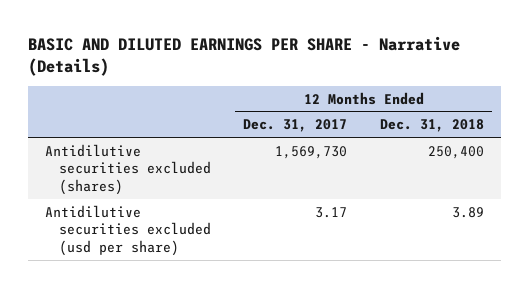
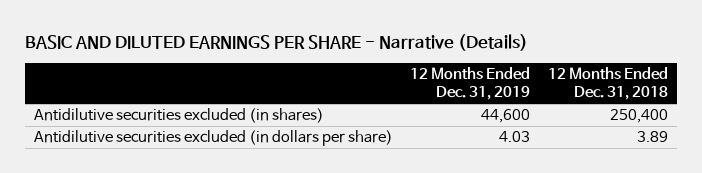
[243,119,348,133] Dec. 31, 2017 -> none
none -> [410,67,531,101] 12 Months Ended Dec. 31, 2019
[44,143,211,195] Antidilutive securities excluded (shares) -> [33,108,324,124] Antidilutive securities excluded (in shares)
[44,204,211,256] Antidilutive securities excluded (usd per share) -> [33,130,393,147] Antidilutive securities excluded (in dollars per share)

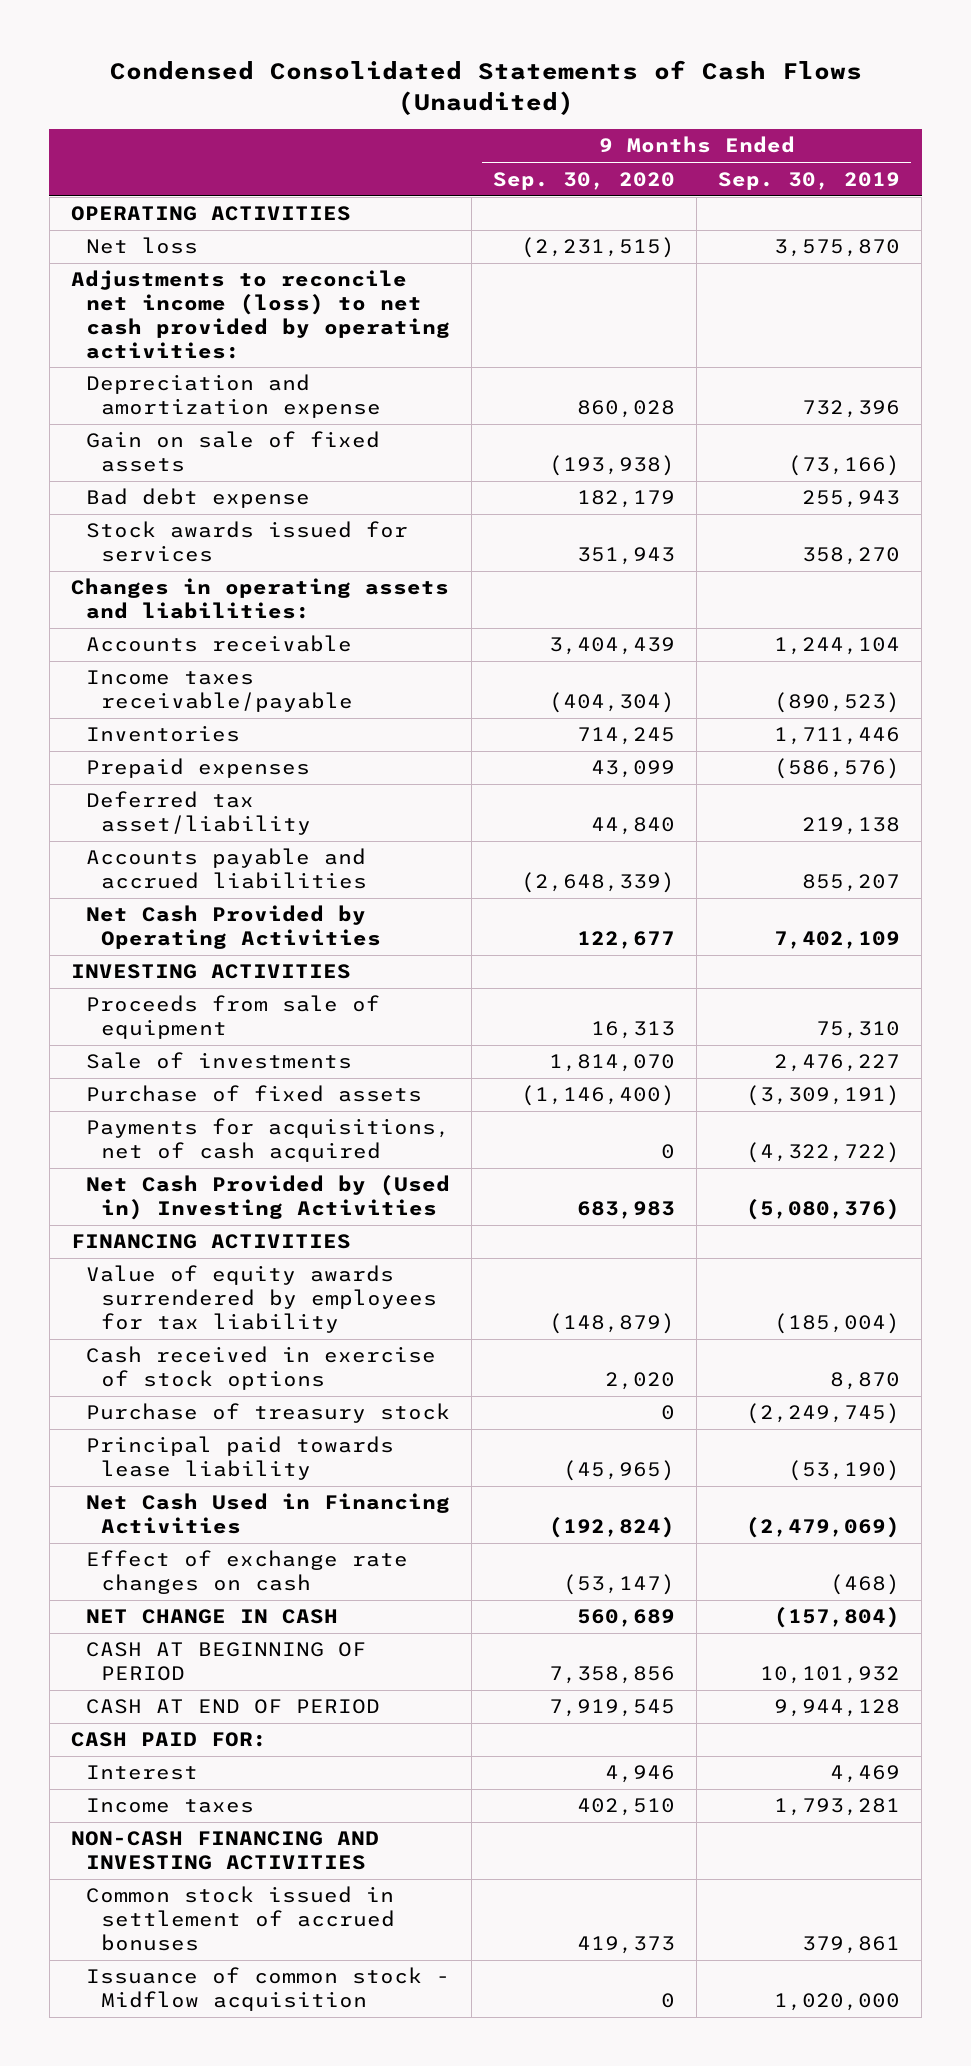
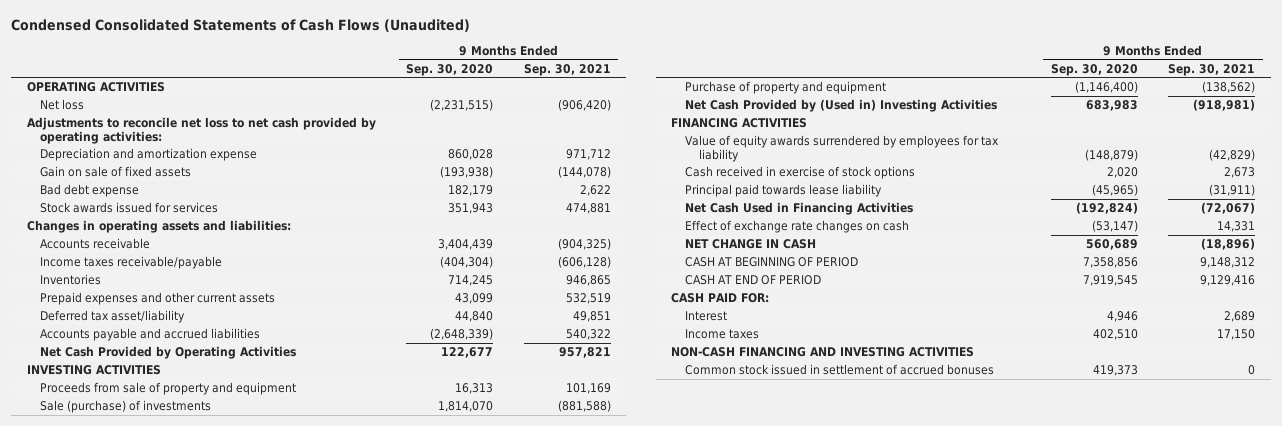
[718,171,901,190] Sep. 30, 2019 -> none
none -> [523,63,611,76] Sep. 30, 2021
[70,270,451,359] Adjustments to reconcile net income (loss) to net cash provided by operating activities: -> [26,117,376,144] Adjustments to reconcile net loss to net cash provided by operating activities:
[86,758,311,779] Prepaid expenses -> [40,292,276,306] Prepaid expenses and other current assets
[86,1118,451,1163] Payments for acquisitions, net of cash acquired -> none
[86,995,381,1040] Proceeds from sale of equipment -> [40,382,297,396] Proceeds from sale of property and equipment
[86,1052,353,1070] Sale of investments -> [40,400,212,414] Sale (purchase) of investments
[86,1085,423,1103] Purchase of fixed assets -> [685,81,887,95] Purchase of property and equipment
[86,1403,451,1424] Purchase of treasury stock -> none
[86,1967,451,2012] Issuance of common stock - Midflow acquisition -> none

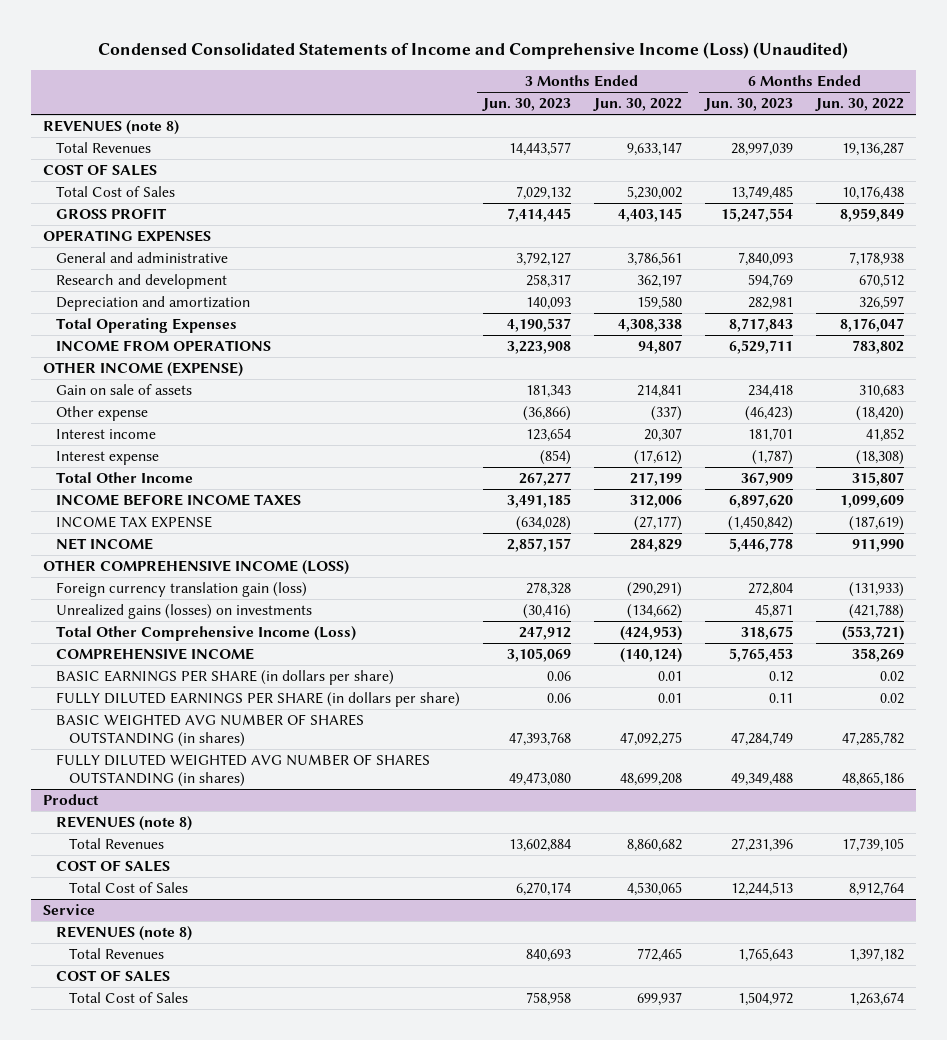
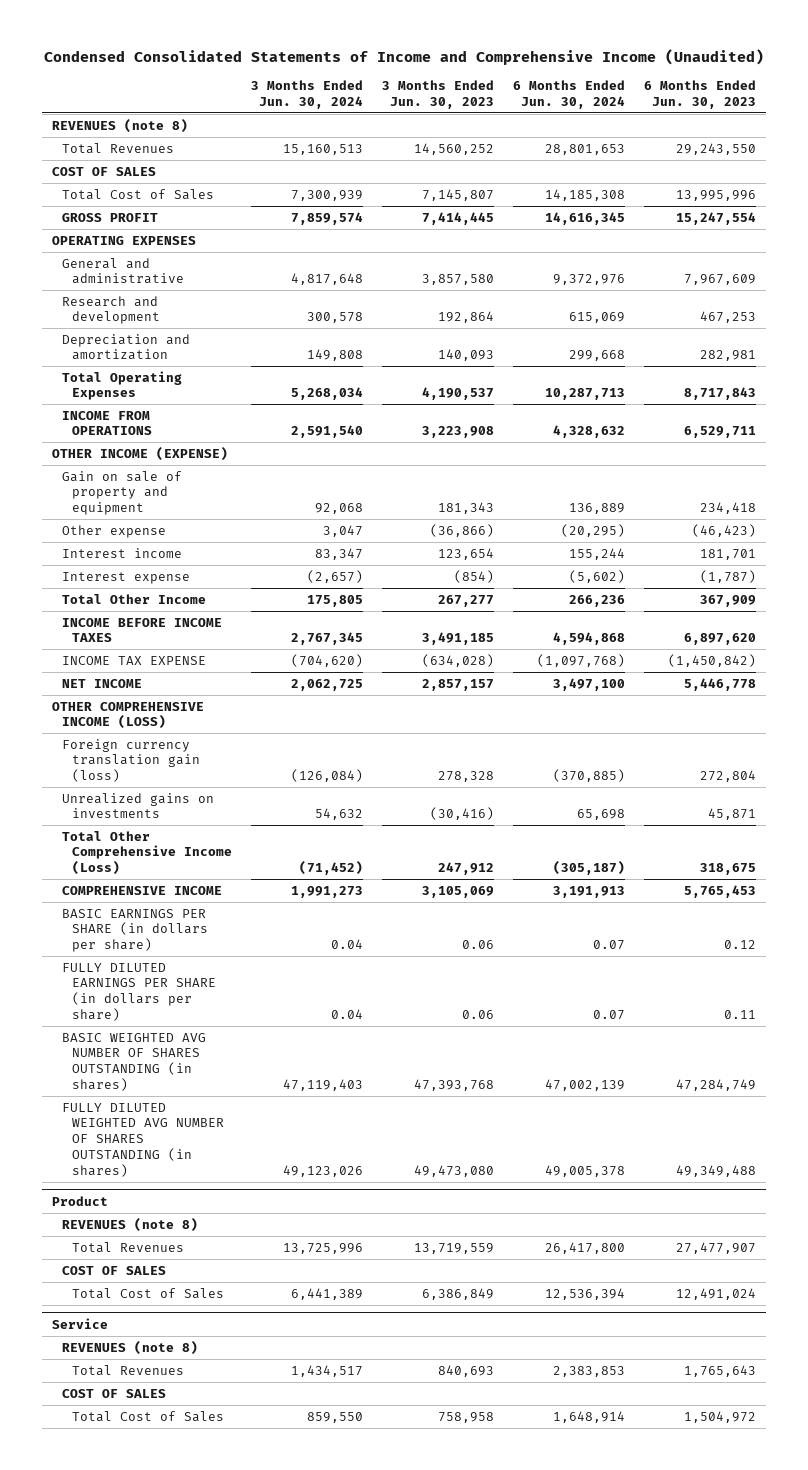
[98,41,849,59] Condensed Consolidated Statements of Income and Comprehensive Income (Loss) (Unaudited) -> [43,48,764,65] Condensed Consolidated Statements of Income and Comprehensive Income (Unaudited)
[592,98,682,112] Jun. 30, 2022 -> none
[815,98,905,112] Jun. 30, 2022 -> none
none -> [251,80,364,109] 3 Months Ended Jun. 30, 2024
none -> [513,80,626,109] 6 Months Ended Jun. 30, 2024
[508,141,571,156] 14,443,577 -> [414,142,495,155] 14,560,252
[731,141,794,156] 28,997,039 -> [676,142,757,155] 29,243,550
[515,185,571,200] 7,029,132 -> [422,188,495,201] 7,145,807
[731,185,794,200] 13,749,485 -> [676,189,757,201] 13,995,996
[515,251,571,266] 3,792,127 -> [422,274,495,286] 3,857,580
[738,251,794,266] 7,840,093 -> [684,274,757,286] 7,967,609
[525,273,571,288] 258,317 -> [438,311,495,324] 192,864
[748,273,794,288] 594,769 -> [700,311,757,324] 467,253
[55,383,192,395] Gain on sale of assets -> [62,470,183,516] Gain on sale of property and equipment
[55,603,312,619] Unrealized gains (losses) on investments -> [62,792,215,819] Unrealized gains on investments
[508,838,571,852] 13,602,884 -> [414,1242,495,1254] 13,719,559
[731,837,794,852] 27,231,396 -> [676,1241,757,1254] 27,477,907
[515,881,571,896] 6,270,174 -> [422,1287,495,1300] 6,386,849
[731,881,794,896] 12,244,513 -> [676,1287,757,1300] 12,491,024

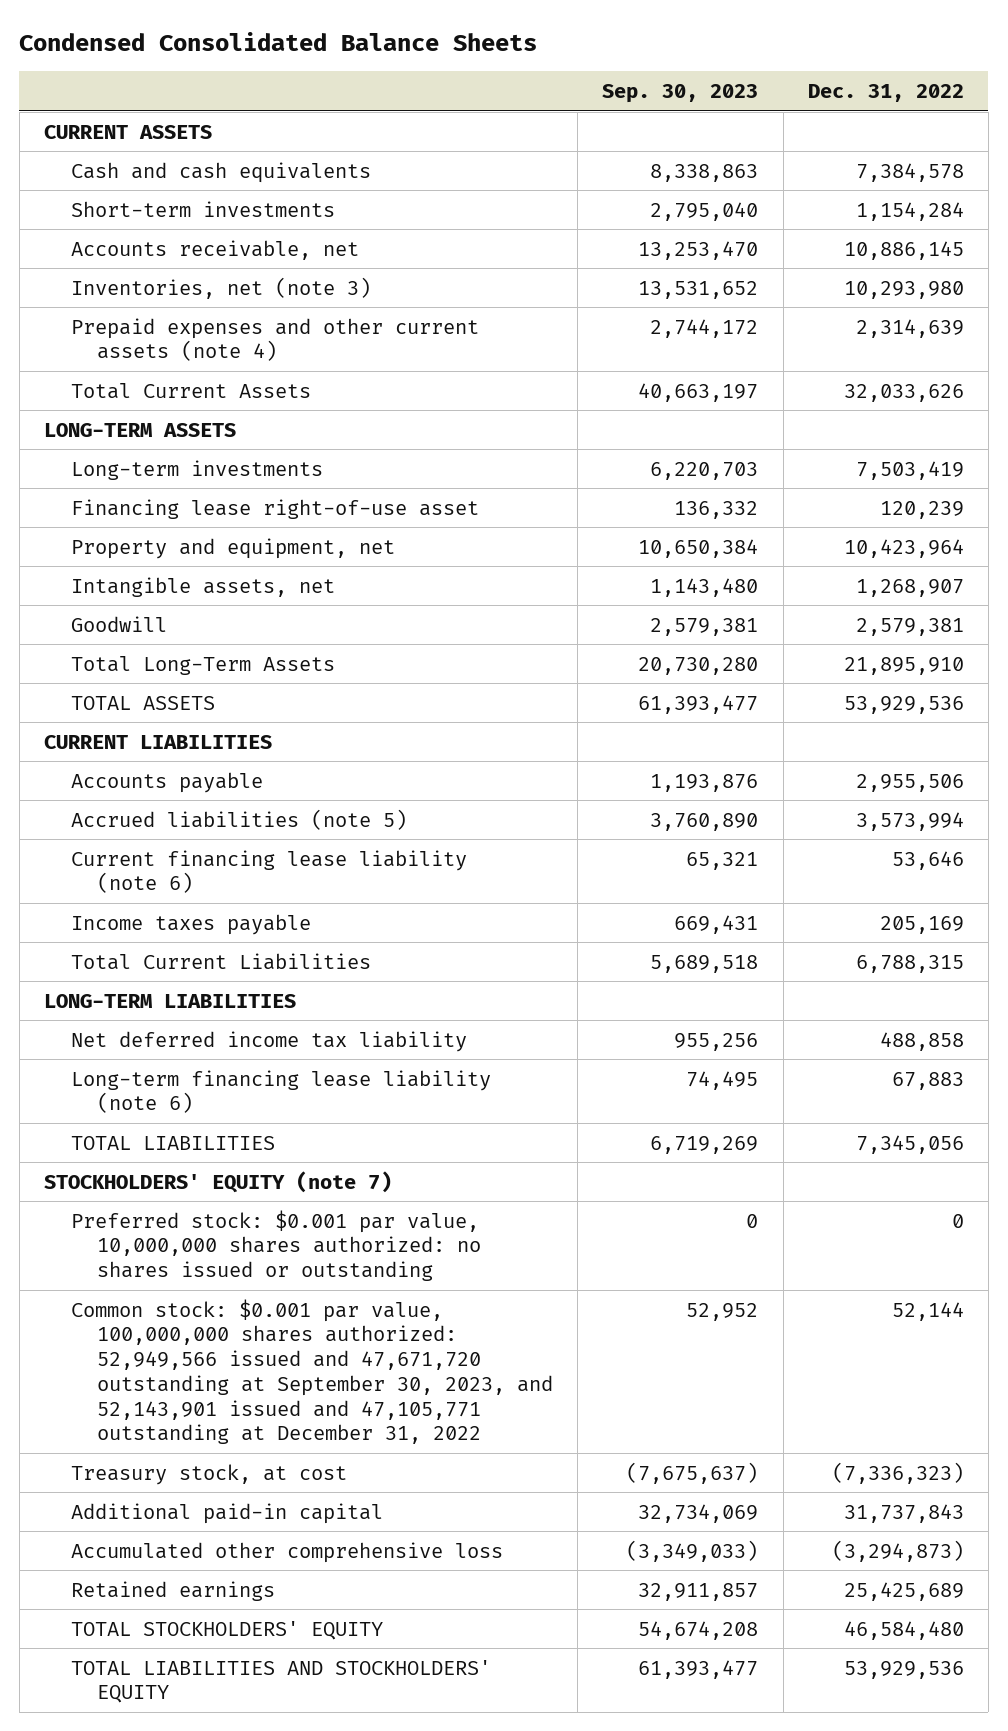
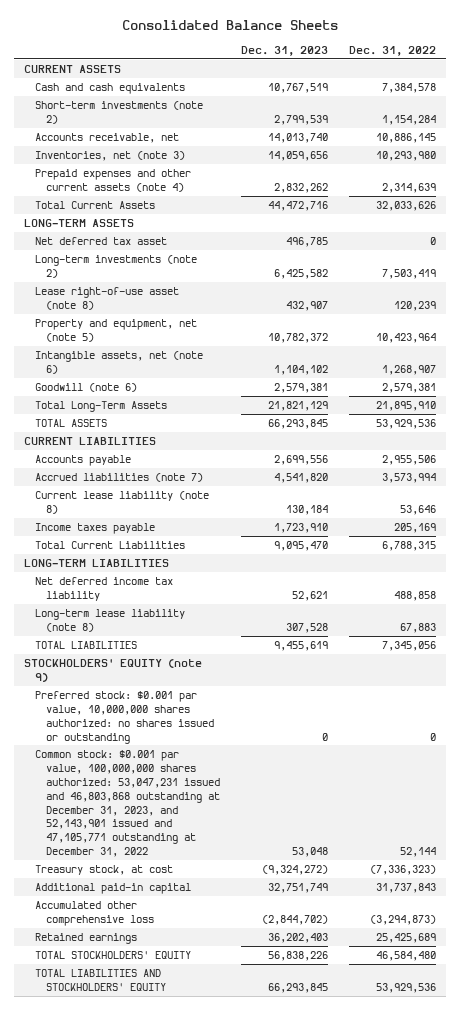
[19,31,538,51] Condensed Consolidated Balance Sheets -> [122,20,339,31] Consolidated Balance Sheets
[602,83,759,103] Sep. 30, 2023 -> none
none -> [240,46,328,57] Dec. 31, 2023
[70,200,335,217] Short-term investments -> [35,100,204,124] Short-term investments (note 2)
none -> [35,236,168,245] Net deferred tax asset
[70,459,323,480] Long-term investments -> [35,254,198,278] Long-term investments (note 2)
[70,498,479,519] Financing lease right-of-use asset -> [35,286,180,310] Lease right-of-use asset (note 8)
[70,537,395,559] Property and equipment, net -> [35,318,198,342] Property and equipment, net (note 5)
[70,576,335,597] Intangible assets, net -> [35,350,204,374] Intangible assets, net (note 6)
[70,615,167,632] Goodwill -> [35,382,138,392] Goodwill (note 6)
[70,808,407,830] Accrued liabilities (note 5) -> [35,472,204,482] Accrued liabilities (note 7)
[70,849,467,894] Current financing lease liability (note 6) -> [35,490,210,514] Current lease liability (note 8)
[70,1069,491,1114] Long-term financing lease liability (note 6) -> [35,608,186,632] Long-term lease liability (note 8)
[44,1170,393,1193] STOCKHOLDERS' EQUITY (note 7) -> [24,657,203,682] STOCKHOLDERS' EQUITY (note 9)
[70,1298,554,1445] Common stock: $0.001 par value, 100,000,000 shares authorized: 52,949,566 issued and 47,671,720 outstanding at September 30, 2023, and 52,143,901 issued and 47,105,771 outstanding at December 31, 2022 -> [35,749,221,858] Common stock: $0.001 par value, 100,000,000 shares authorized: 53,047,231 issued and 46,803,868 outstanding at December 31, 2023, and 52,143,901 issued and 47,105,771 outstanding at December 31, 2022

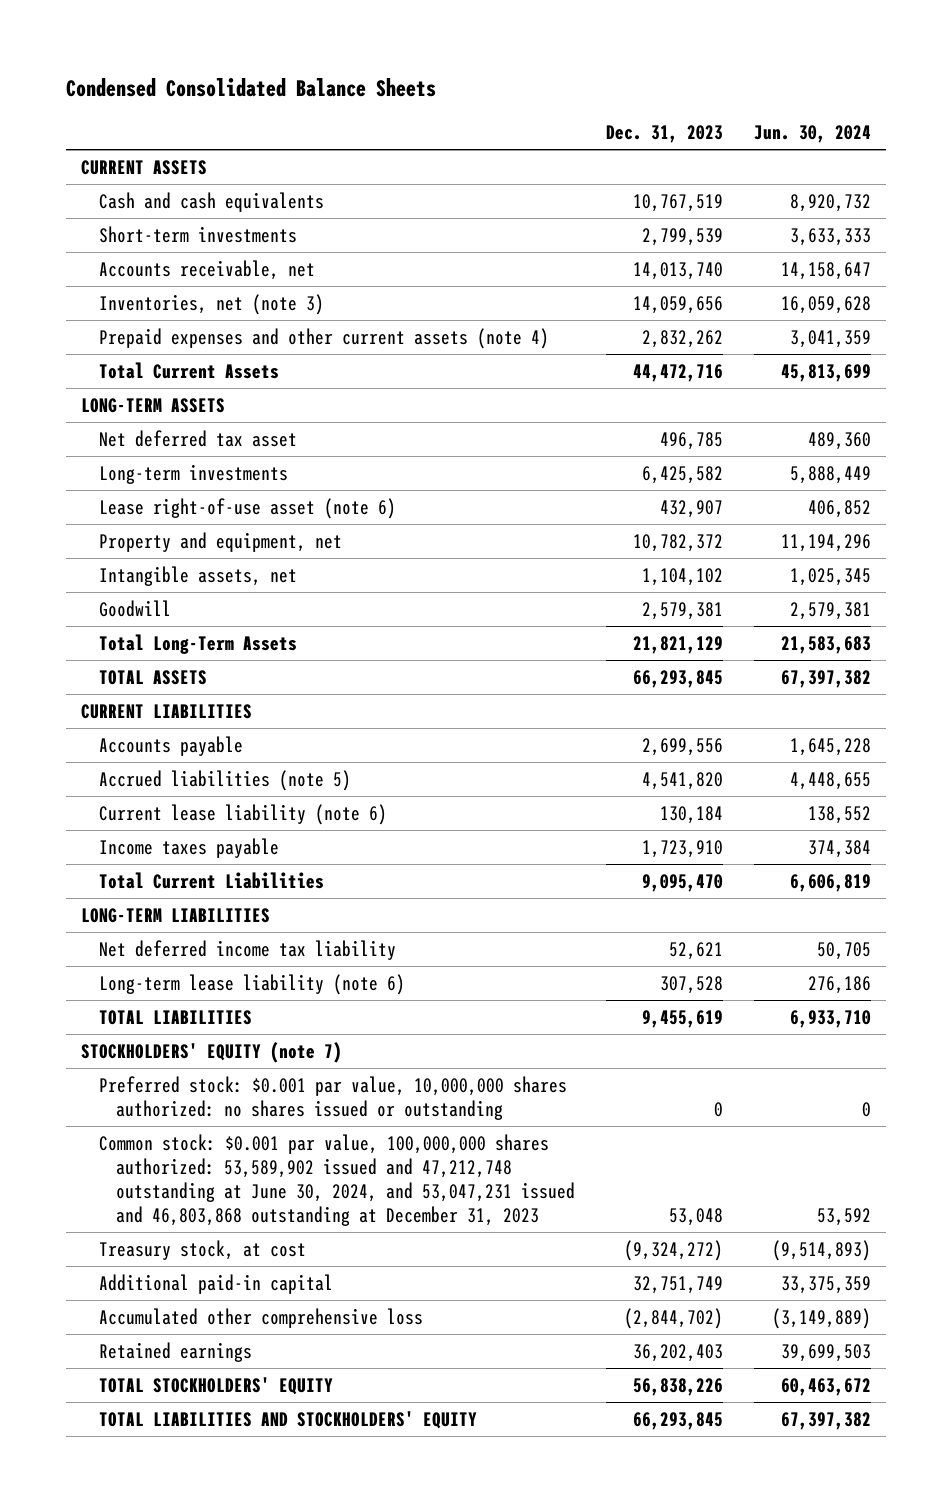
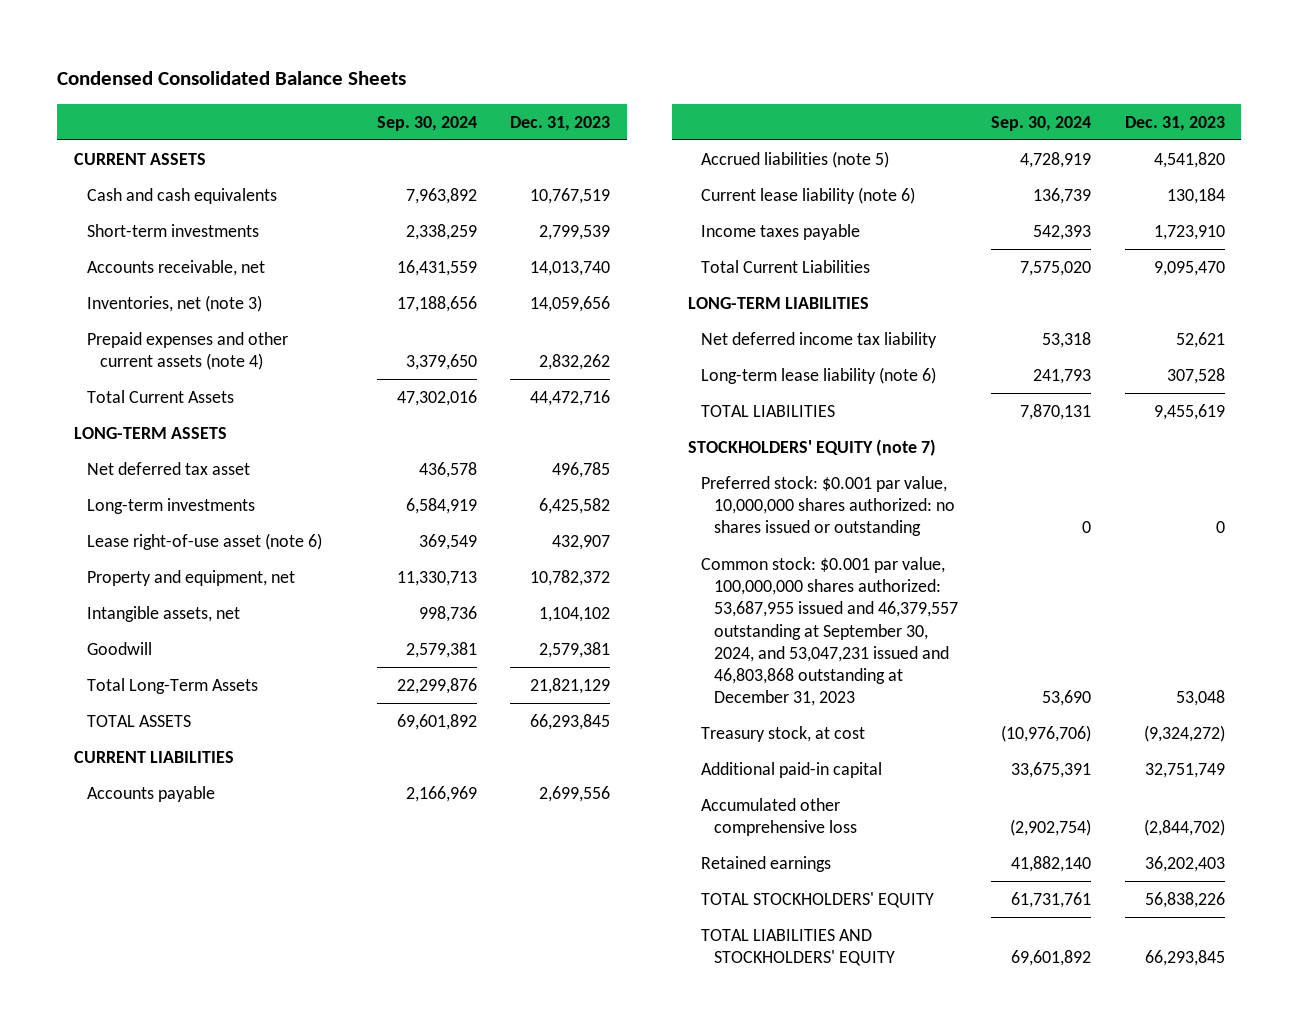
[754,125,872,144] Jun. 30, 2024 -> none
none -> [376,115,477,131] Sep. 30, 2024
[98,1133,576,1226] Common stock: $0.001 par value, 100,000,000 shares authorized: 53,589,902 issued and 47,212,748 outstanding at June 30, 2024, and 53,047,231 issued and 46,803,868 outstanding at December 31, 2023 -> [701,557,959,707] Common stock: $0.001 par value, 100,000,000 shares authorized: 53,687,955 issued and 46,379,557 outstanding at September 30, 2024, and 53,047,231 issued and 46,803,868 outstanding at December 31, 2023

